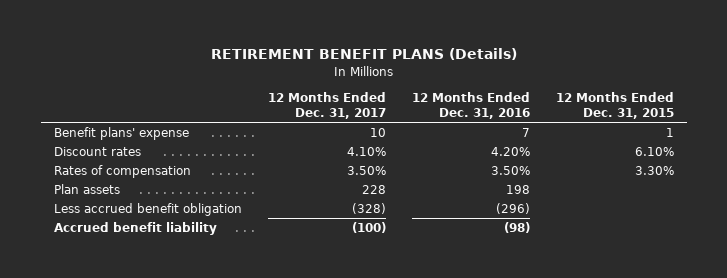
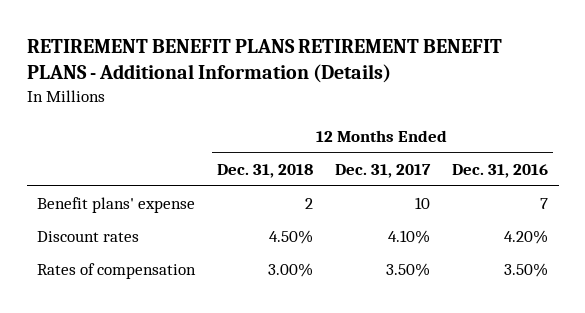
[210,48,517,61] RETIREMENT BENEFIT PLANS (Details) -> [26,38,502,84] RETIREMENT BENEFIT PLANS RETIREMENT BENEFIT PLANS - Additional Information (Details)
[555,91,674,120] 12 Months Ended Dec. 31, 2015 -> none
none -> [217,163,314,178] Dec. 31, 2018
[53,183,120,194] Plan assets -> none
[53,202,242,216] Less accrued benefit obligation -> none
[53,221,217,235] Accrued benefit liability -> none

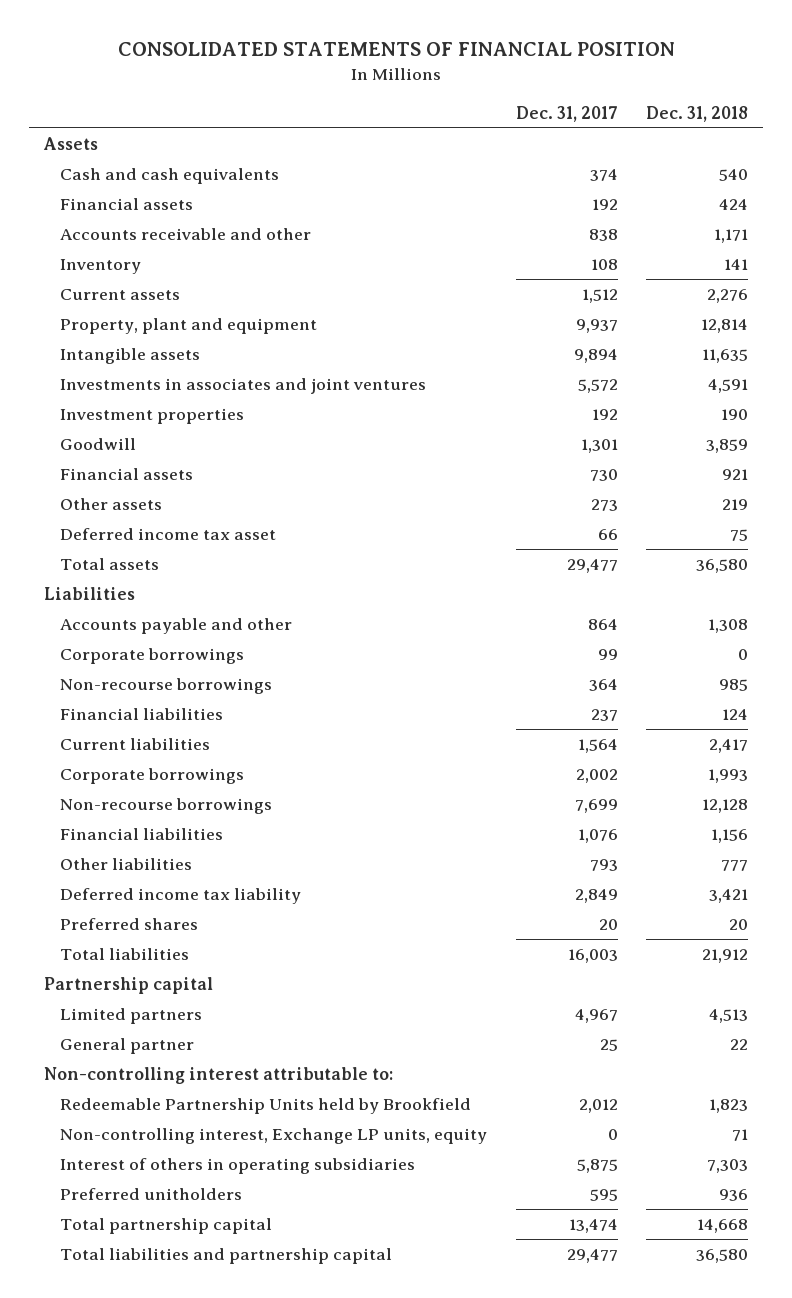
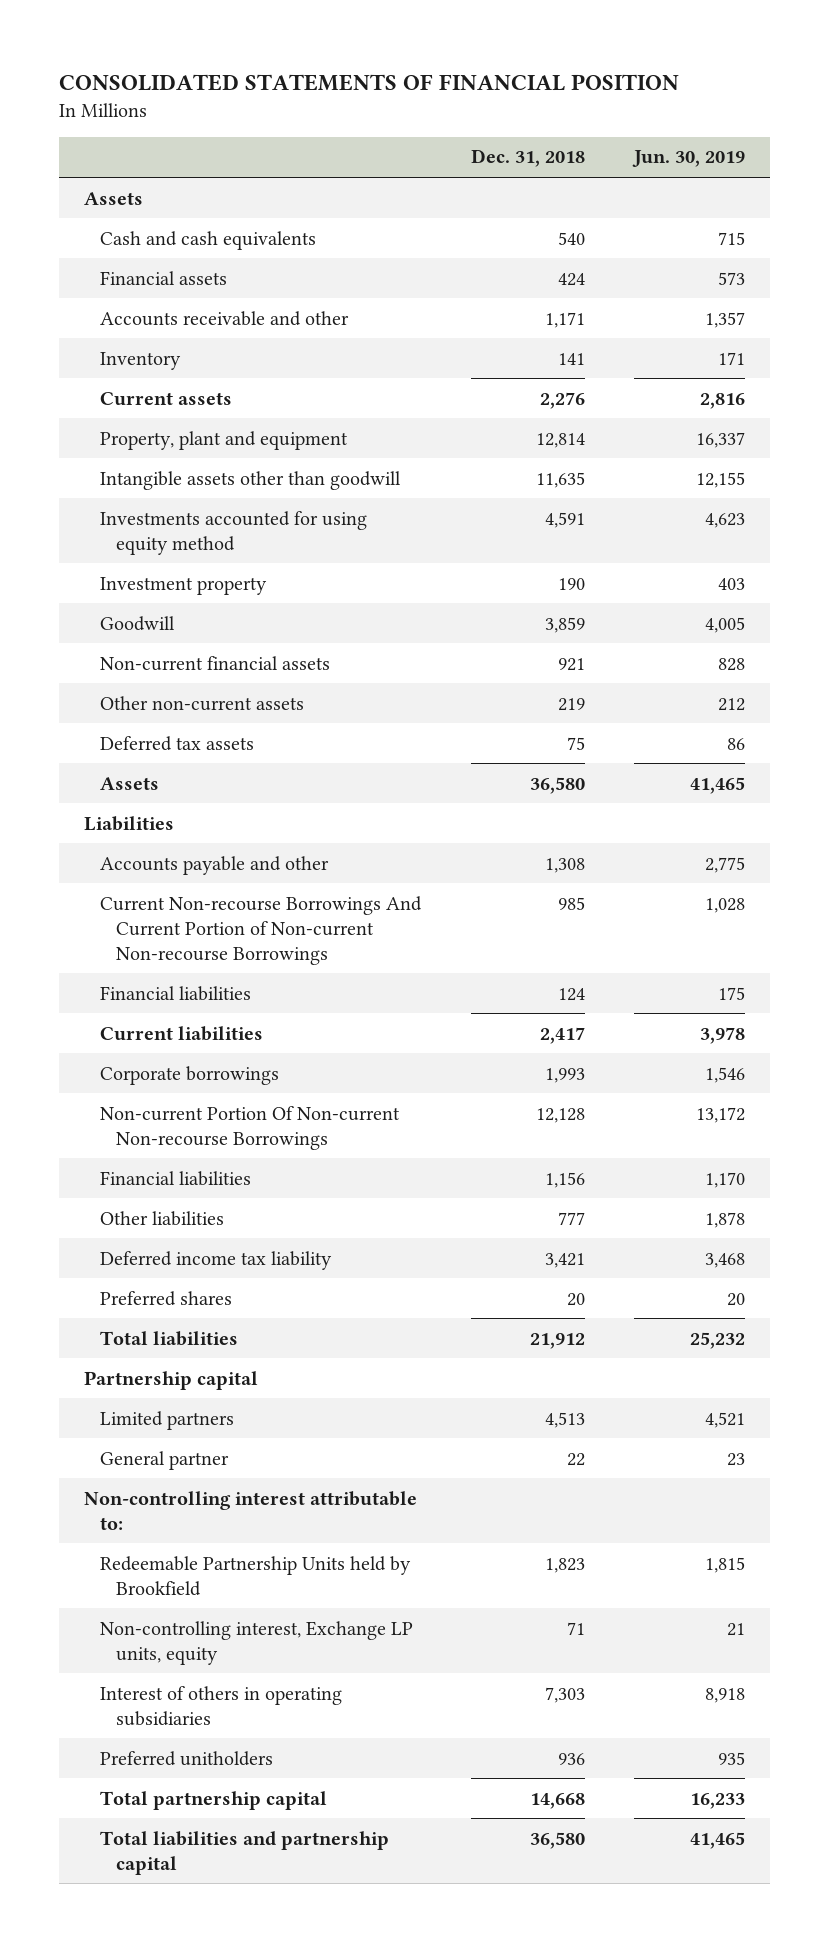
[515,105,618,122] Dec. 31, 2017 -> none
none -> [632,150,746,168] Jun. 30, 2019
[60,348,201,365] Intangible assets -> [99,470,401,490] Intangible assets other than goodwill
[60,378,427,395] Investments in associates and joint ventures -> [99,510,367,555] Investments accounted for using equity method
[60,408,245,425] Investment properties -> [99,576,267,595] Investment property
[60,468,194,481] Financial assets -> [99,655,330,671] Non-current financial assets
[60,498,163,511] Other assets -> [99,695,304,711] Other non-current assets
[60,528,277,541] Deferred income tax asset -> [99,735,254,751] Deferred tax assets
[60,558,160,571] Total assets -> [99,776,159,790] Assets
[60,648,245,665] Corporate borrowings -> none
[60,678,273,695] Non-recourse borrowings -> [99,895,422,965] Current Non-recourse Borrowings And Current Portion of Non-current Non-recourse Borrowings
[60,798,273,815] Non-recourse borrowings -> [99,1105,400,1150] Non-current Portion Of Non-current Non-recourse Borrowings

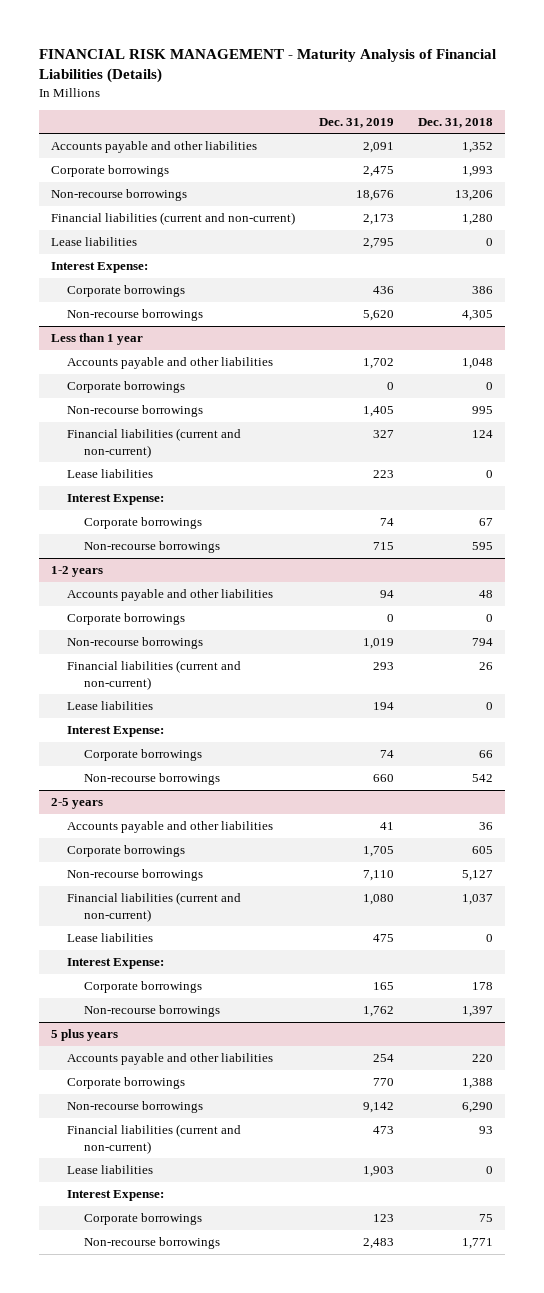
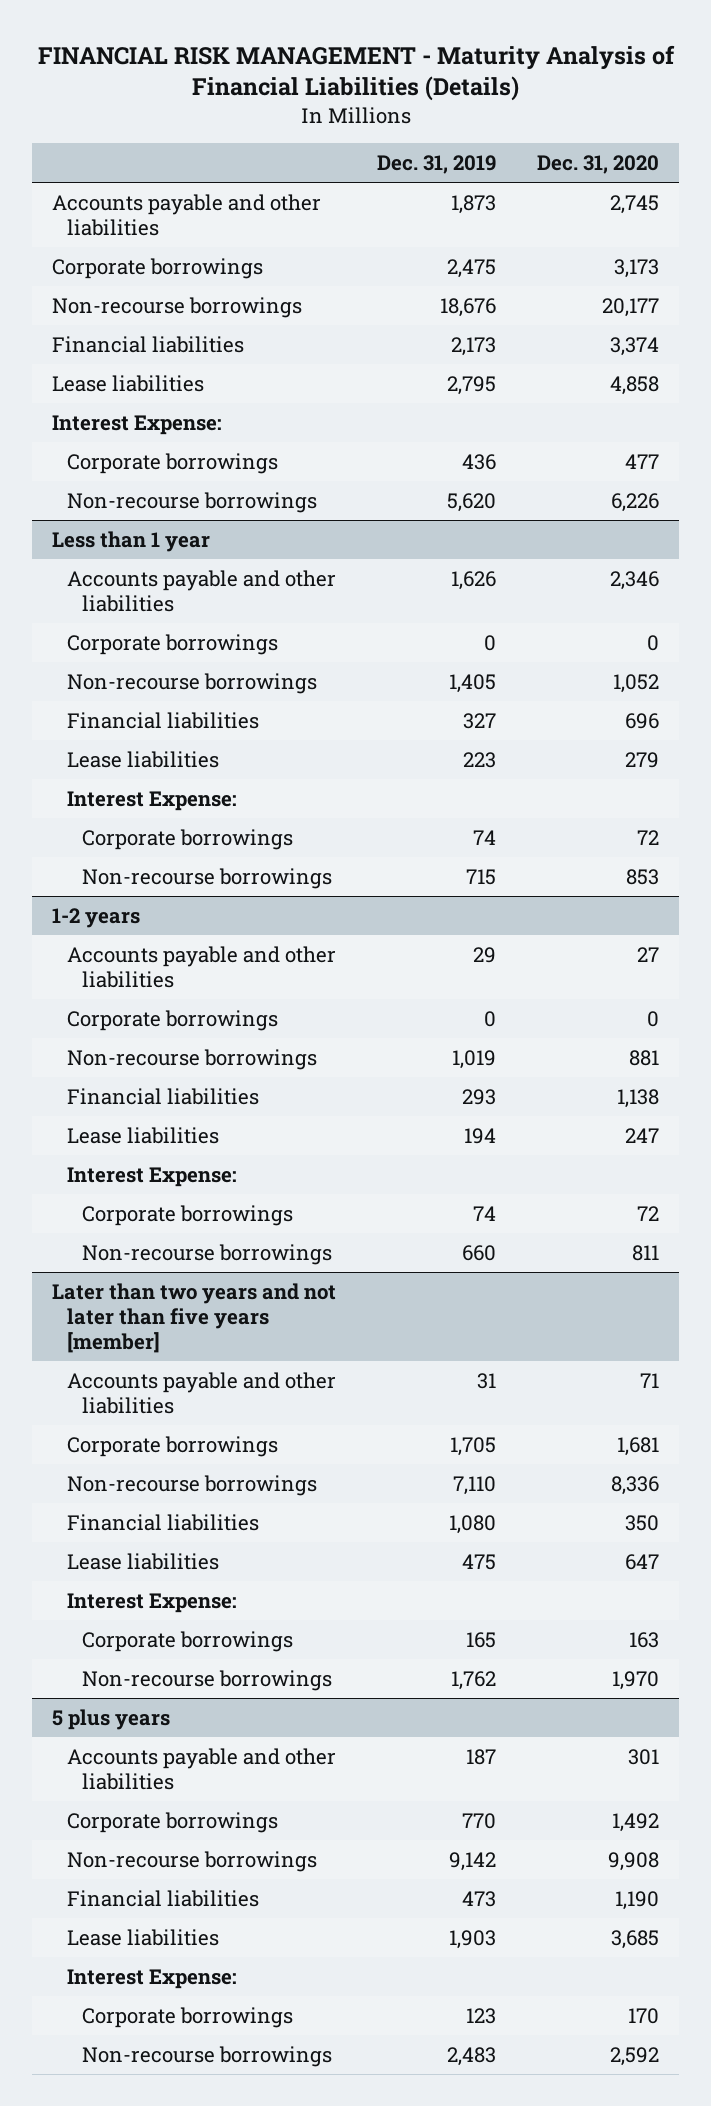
[417,117,493,128] Dec. 31, 2018 -> none
none -> [536,154,659,174] Dec. 31, 2020
[362,142,394,154] 2,091 -> [451,194,497,214] 1,873
[50,212,295,226] Financial liabilities (current and non-current) -> [52,335,245,353] Financial liabilities
[362,358,394,370] 1,702 -> [451,570,497,590] 1,626
[67,428,242,458] Financial liabilities (current and non-current) -> [67,711,260,729] Financial liabilities
[379,590,394,599] 94 -> [473,946,497,963] 29
[67,660,242,690] Financial liabilities (current and non-current) -> [67,1087,260,1105] Financial liabilities
[50,798,103,810] 2-5 years -> [52,1282,337,1353] Later than two years and not later than five years [member]
[379,822,394,831] 41 -> [477,1372,497,1389] 31
[67,892,242,922] Financial liabilities (current and non-current) -> [67,1513,260,1531] Financial liabilities
[372,1054,394,1063] 254 -> [466,1748,497,1765] 187
[67,1124,242,1154] Financial liabilities (current and non-current) -> [67,1889,260,1907] Financial liabilities

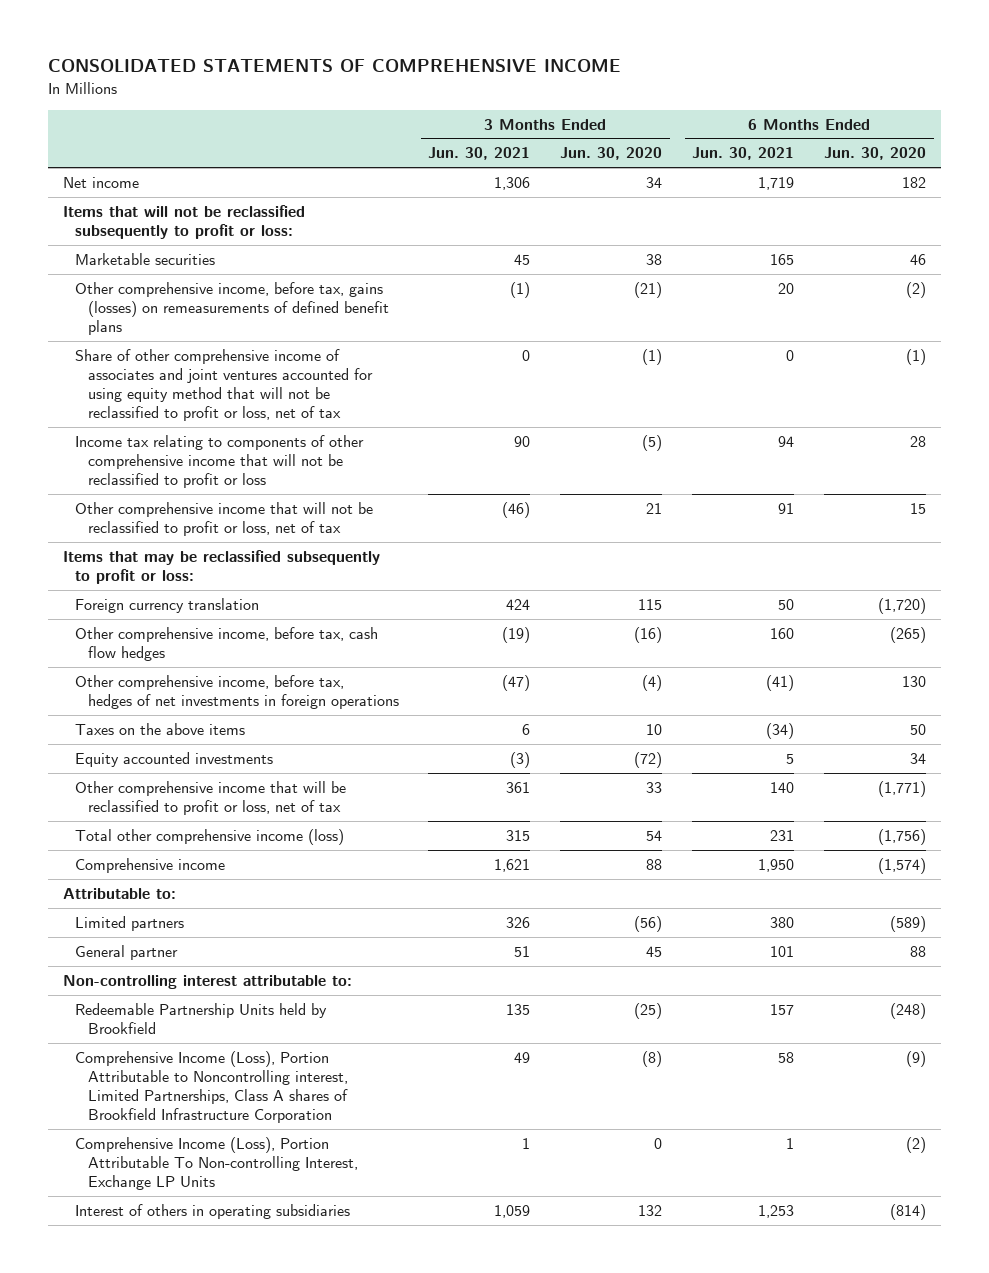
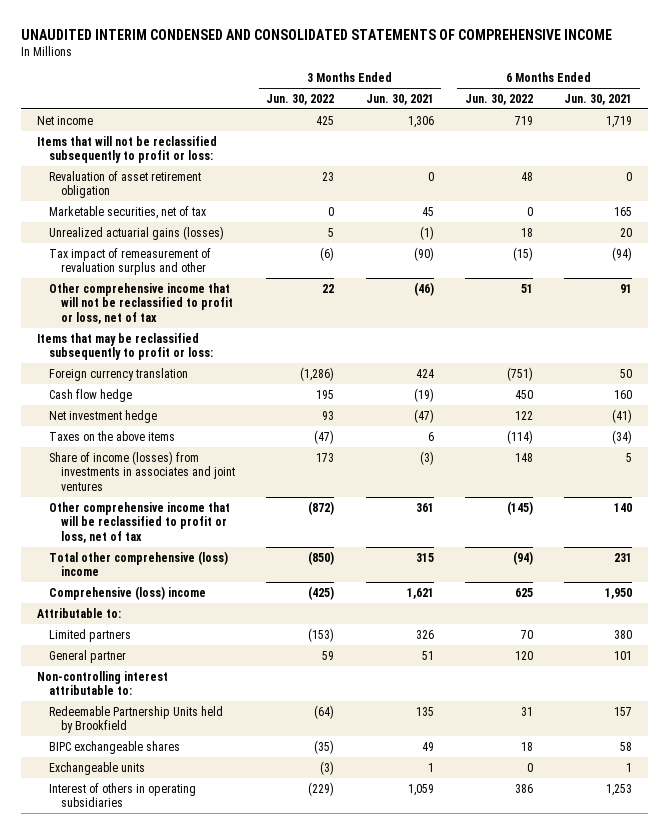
[47,59,621,73] CONSOLIDATED STATEMENTS OF COMPREHENSIVE INCOME -> [21,28,613,40] UNAUDITED INTERIM CONDENSED AND CONSOLIDATED STATEMENTS OF COMPREHENSIVE INCOME
[560,147,663,161] Jun. 30, 2020 -> none
[824,147,927,161] Jun. 30, 2020 -> none
none -> [266,93,335,105] Jun. 30, 2022
none -> [464,93,533,105] Jun. 30, 2022
[75,349,373,422] Share of other comprehensive income of associates and joint ventures accounted for using equity method that will not be reclassified to profit or loss, net of tax -> none
[75,435,365,489] Income tax relating to components of other comprehensive income that will not be reclassified to profit or loss -> none
none -> [48,170,201,199] Revaluation of asset retirement obligation
[75,253,216,266] Marketable securities -> [48,205,206,219] Marketable securities, net of tax
[75,282,389,336] Other comprehensive income, before tax, gains (losses) on remeasurements of defined benefit plans -> [48,225,224,240] Unrealized actuarial gains (losses)
none -> [48,247,211,276] Tax impact of remeasurement of revaluation surplus and other
[75,627,379,662] Other comprehensive income, before tax, cash flow hedges -> [48,388,132,402] Cash flow hedge
[75,675,399,710] Other comprehensive income, before tax, hedges of net investments in foreign operations -> [48,409,157,423] Net investment hedge
[75,752,274,768] Equity accounted investments -> [48,450,236,492] Share of income (losses) from investments in associates and joint ventures
[75,829,345,846] Total other comprehensive income (loss) -> [48,550,228,577] Total other comprehensive (loss) income
[75,858,226,874] Comprehensive income -> [48,585,206,600] Comprehensive (loss) income
[75,1051,348,1124] Comprehensive Income (Loss), Portion Attributable to Noncontrolling interest, Limited Partnerships, Class A shares of Brookfield Infrastructure Corporation -> [48,740,180,754] BIPC exchangeable shares
[75,1137,358,1191] Comprehensive Income (Loss), Portion Attributable To Non-controlling Interest, Exchange LP Units -> [48,761,145,775] Exchangeable units

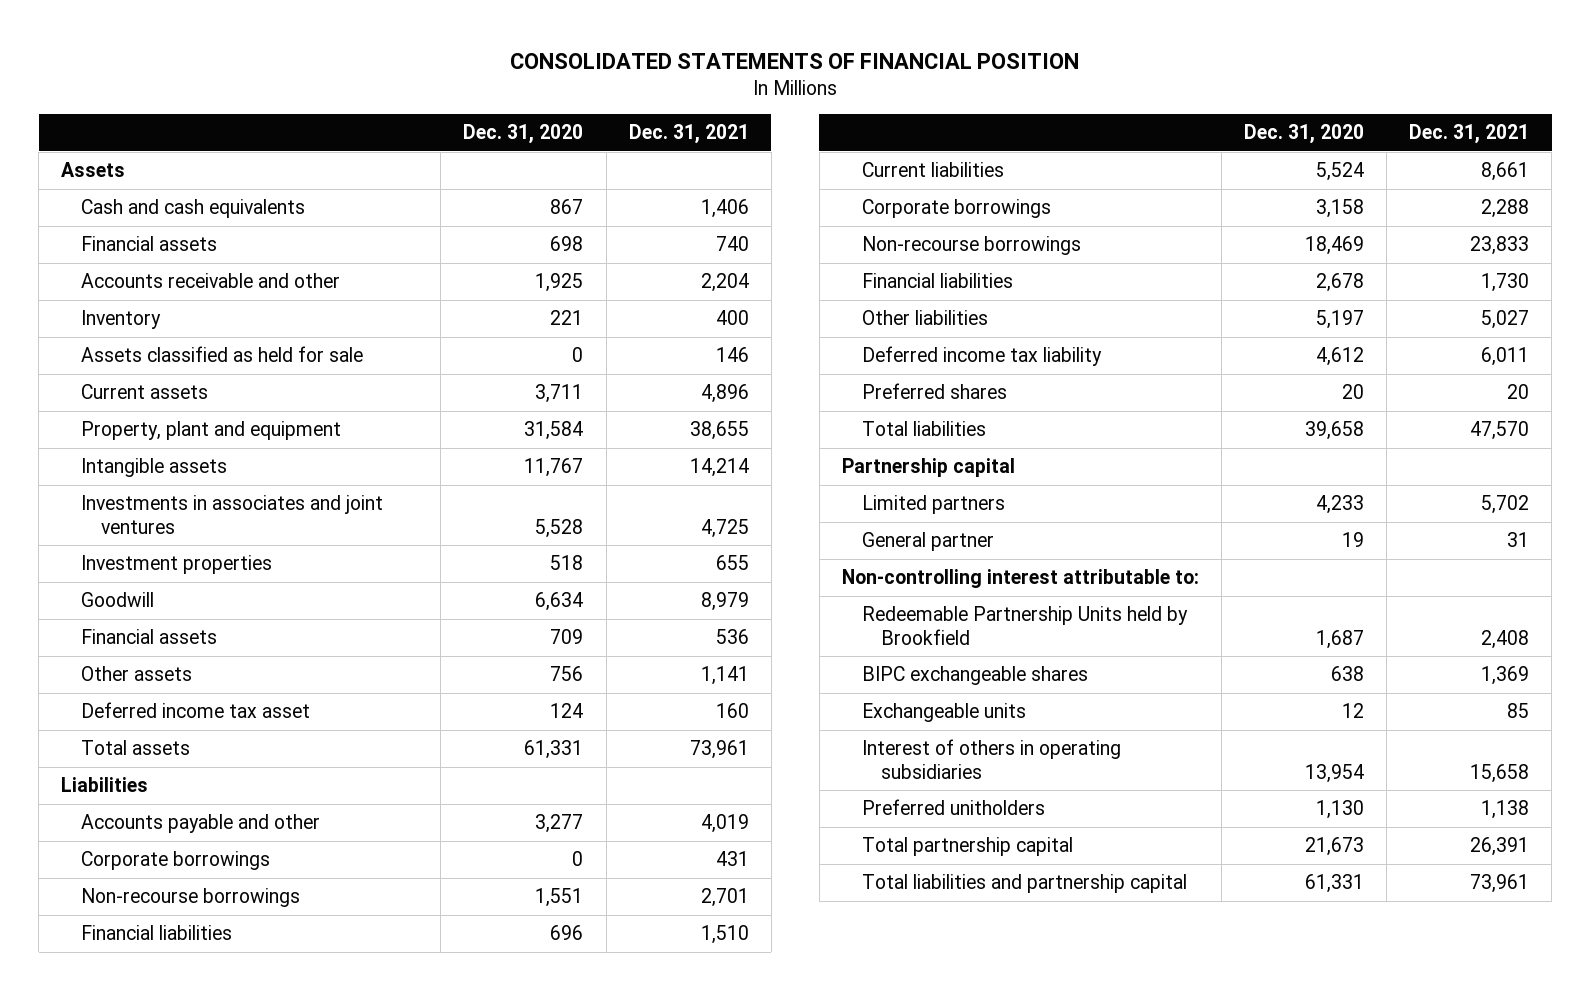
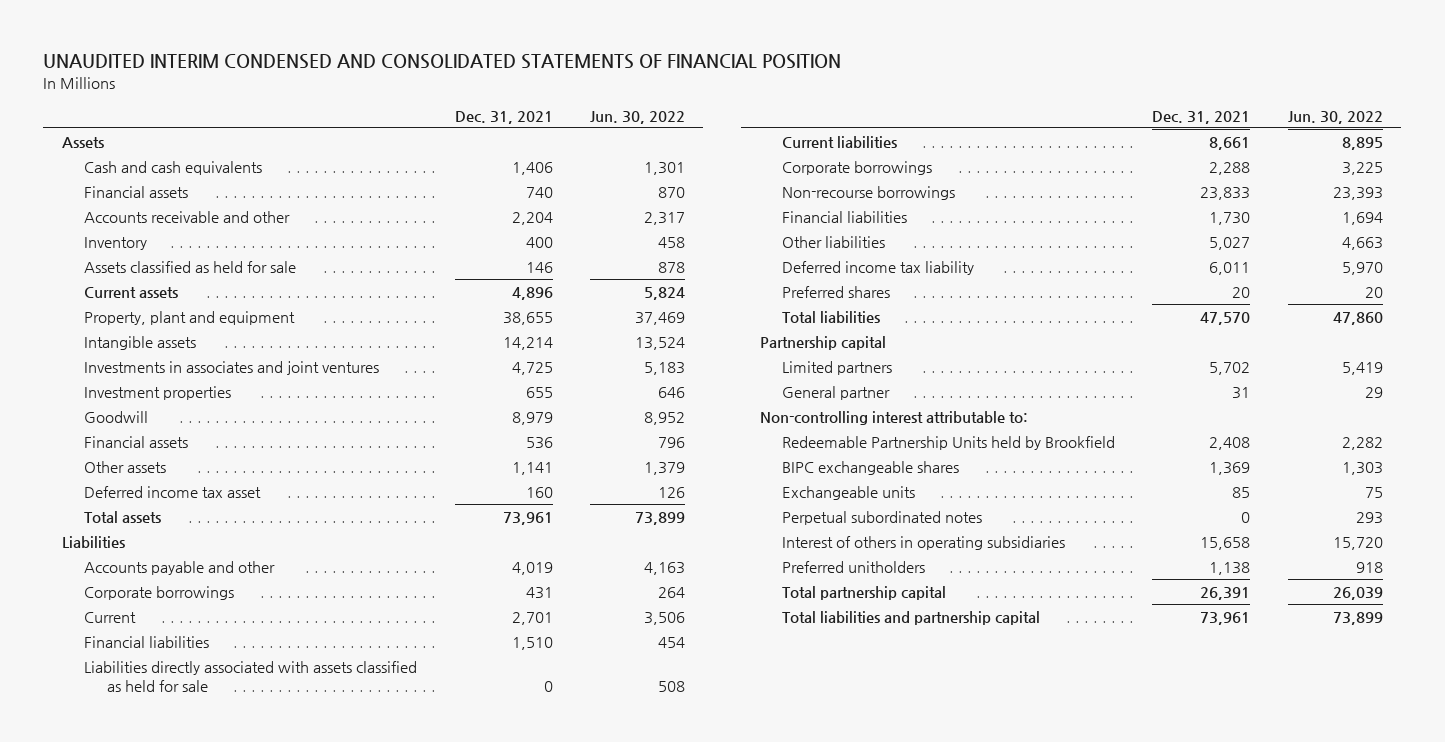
[510,52,1080,69] CONSOLIDATED STATEMENTS OF FINANCIAL POSITION -> [43,54,842,70] UNAUDITED INTERIM CONDENSED AND CONSOLIDATED STATEMENTS OF FINANCIAL POSITION
[463,124,584,145] Dec. 31, 2020 -> none
none -> [589,110,685,124] Jun. 30, 2022
[80,888,300,908] Non-recourse borrowings -> [84,611,137,623] Current
none -> [84,660,418,693] Liabilities directly associated with assets classified as held for sale
none -> [782,510,983,525] Perpetual subordinated notes

